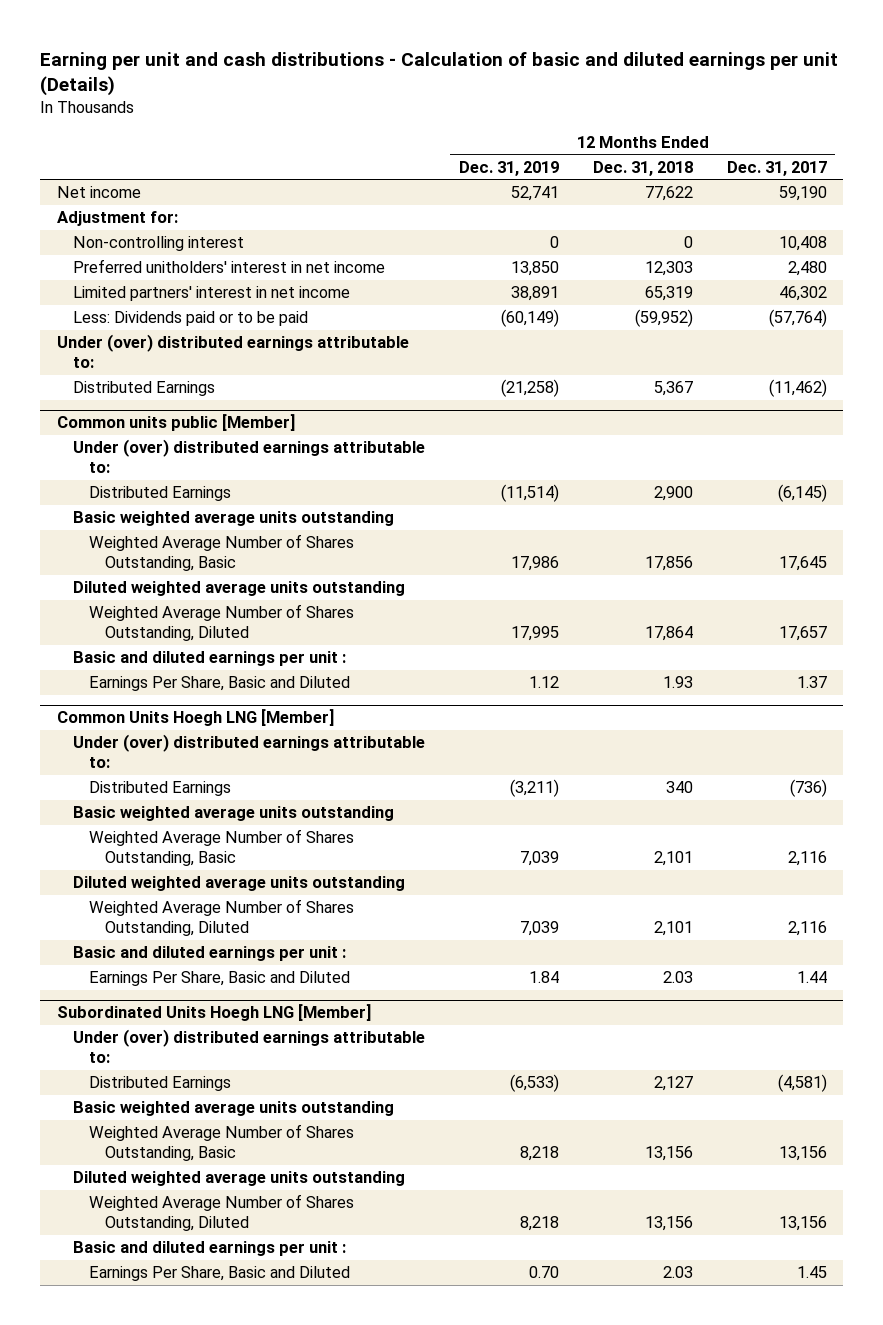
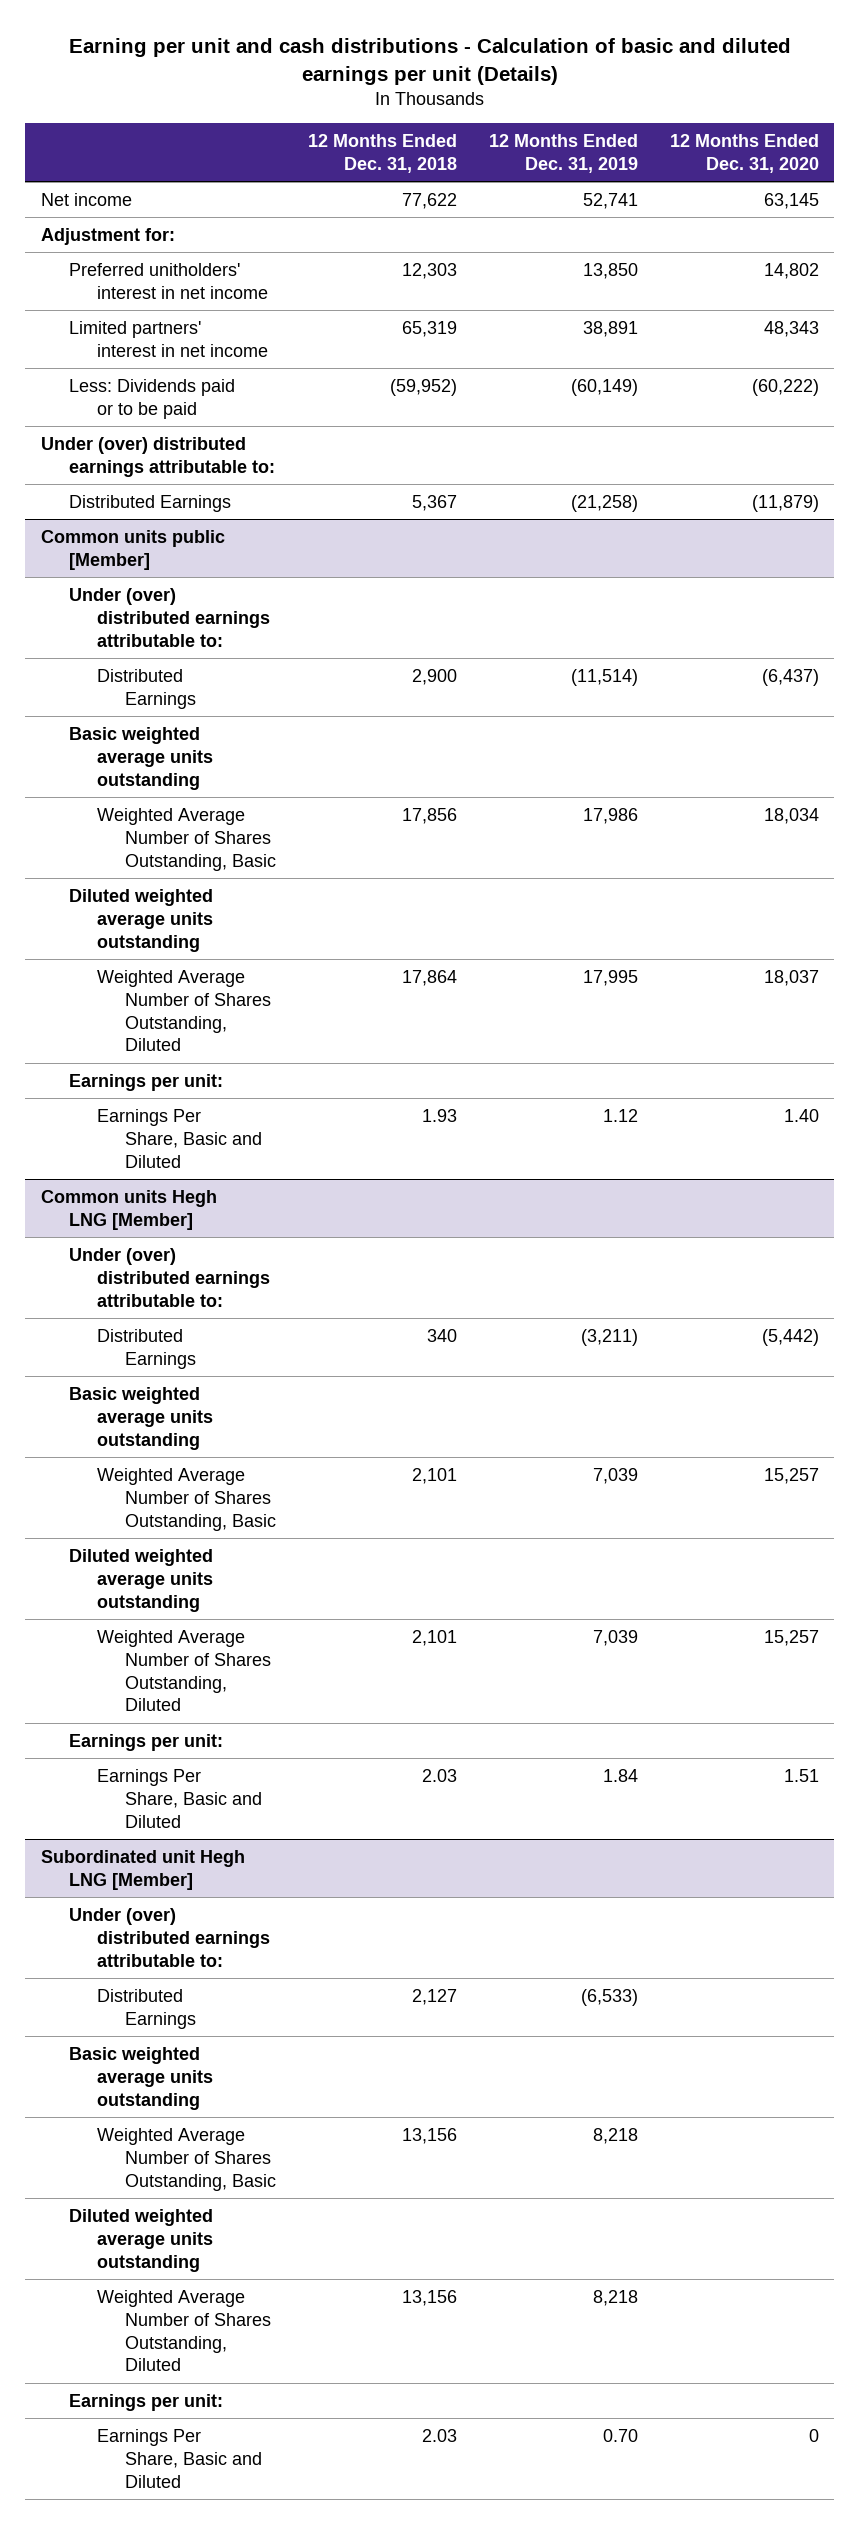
[726,160,827,176] Dec. 31, 2017 -> none
none -> [669,133,819,173] 12 Months Ended Dec. 31, 2020
[73,236,245,252] Non-controlling interest -> none
[73,651,347,667] Basic and diluted earnings per unit : -> [68,1073,223,1091] Earnings per unit:
[56,709,334,727] Common Units Hoegh LNG [Member] -> [40,1189,217,1230] Common units Hegh LNG [Member]
[73,946,347,962] Basic and diluted earnings per unit : -> [68,1733,223,1751] Earnings per unit:
[56,1004,371,1022] Subordinated Units Hoegh LNG [Member] -> [40,1849,245,1890] Subordinated unit Hegh LNG [Member]
[73,1241,347,1257] Basic and diluted earnings per unit : -> [68,2393,223,2411] Earnings per unit:

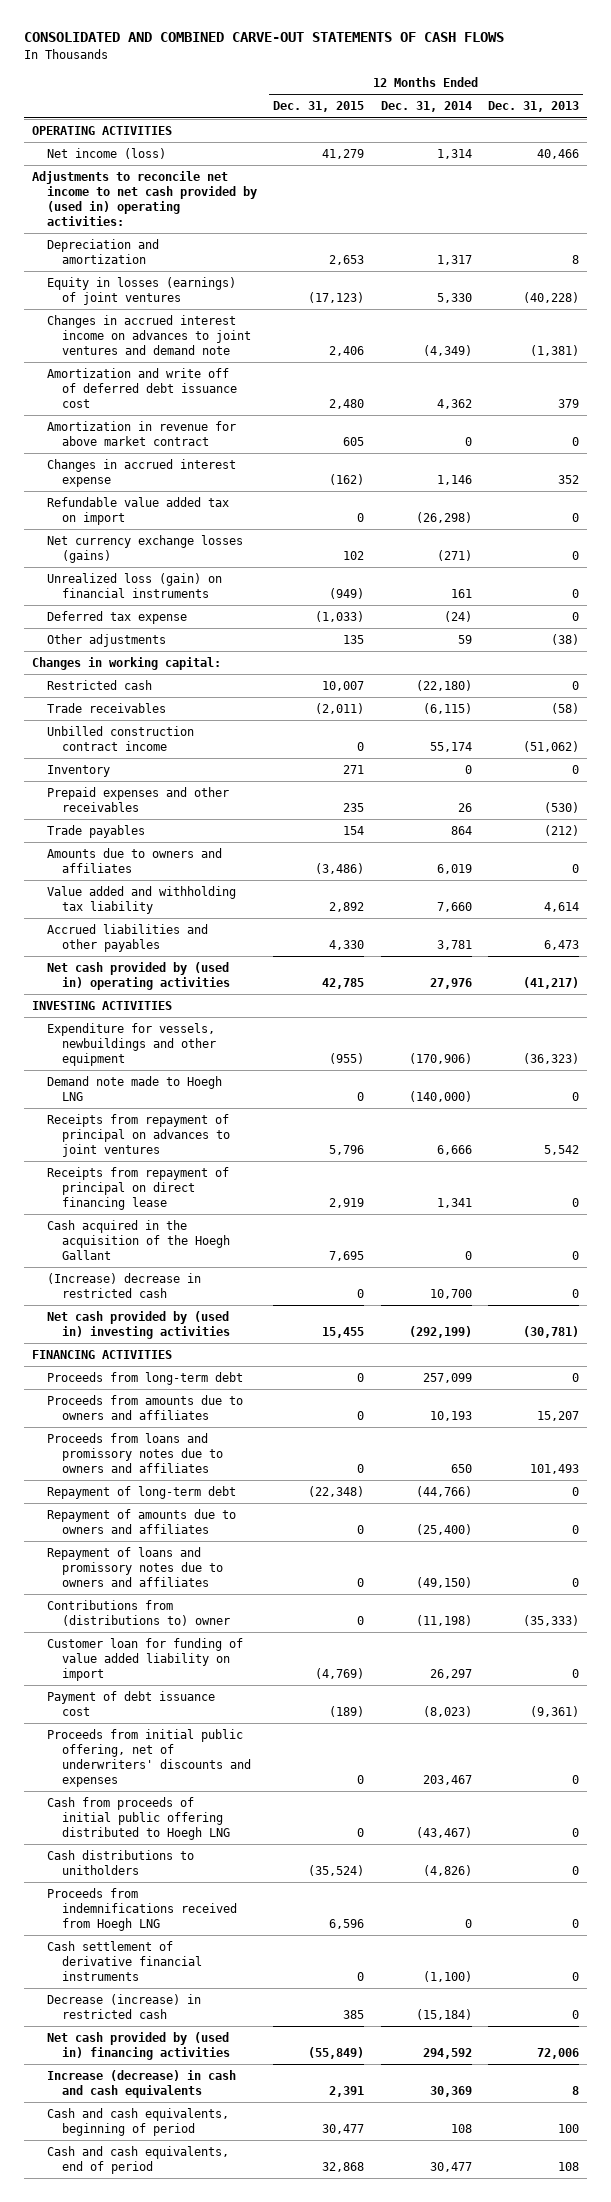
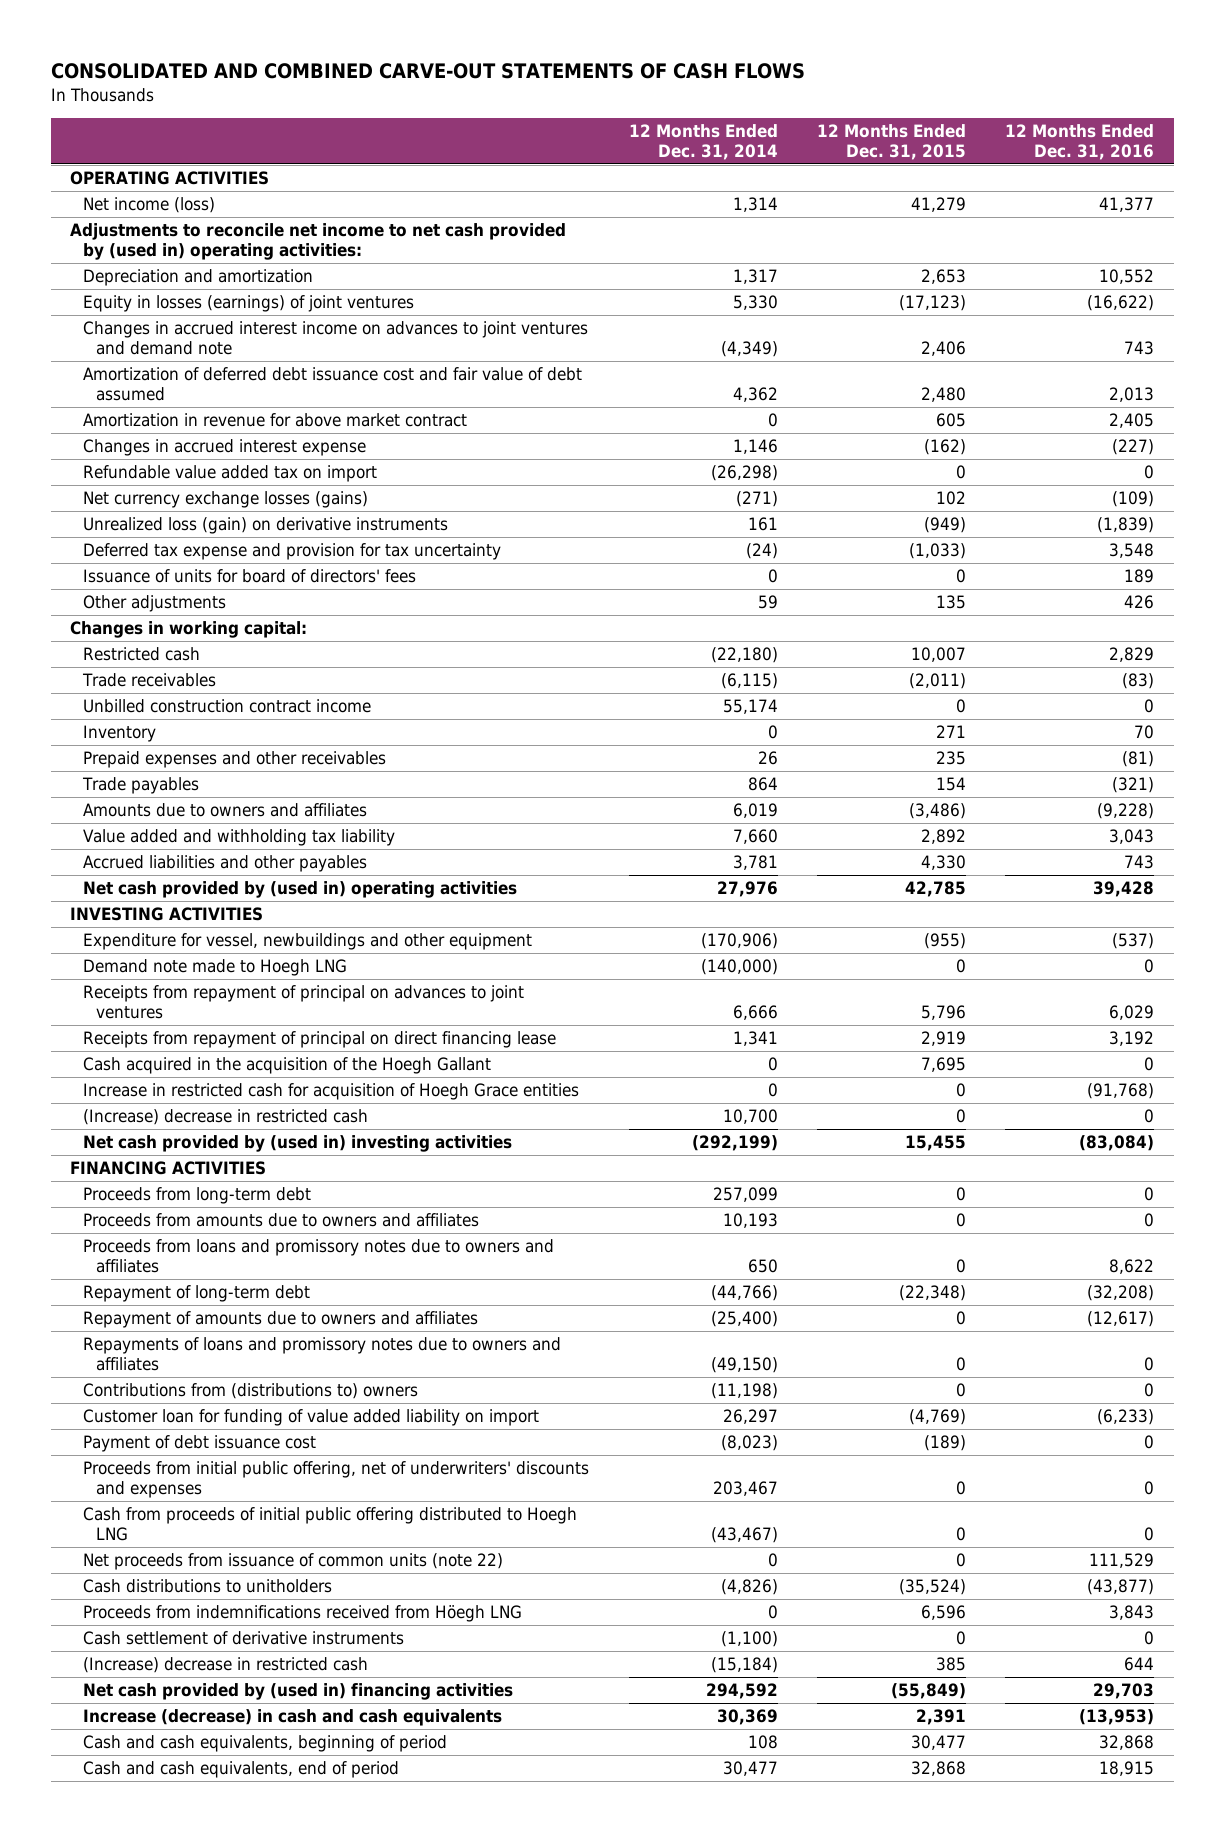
[488,101,580,113] Dec. 31, 2013 -> none
none -> [1005,124,1155,161] 12 Months Ended Dec. 31, 2016
[46,368,238,409] Amortization and write off of deferred debt issuance cost -> [83,367,583,402] Amortization of deferred debt issuance cost and fair value of debt assumed
[46,573,222,599] Unrealized loss (gain) on financial instruments -> [83,517,449,535] Unrealized loss (gain) on derivative instruments
[46,611,187,625] Deferred tax expense -> [83,543,502,561] Deferred tax expense and provision for tax uncertainty
none -> [83,569,417,584] Issuance of units for board of directors' fees
[46,1023,217,1067] Expenditure for vessels, newbuildings and other equipment -> [83,933,533,951] Expenditure for vessel, newbuildings and other equipment
none -> [83,1083,580,1101] Increase in restricted cash for acquisition of Hoegh Grace entities
[46,1547,224,1588] Repayment of loans and promissory notes due to owners and affiliates -> [83,1337,562,1372] Repayments of loans and promissory notes due to owners and affiliates
[46,1600,231,1627] Contributions from (distributions to) owner -> [83,1383,419,1400] Contributions from (distributions to) owners
none -> [83,1553,504,1571] Net proceeds from issuance of common units (note 22)
[46,1888,238,1932] Proceeds from indemnifications received from Hoegh LNG -> [83,1605,523,1623] Proceeds from indemnifications received from Höegh LNG
[46,1941,203,1982] Cash settlement of derivative financial instruments -> [83,1631,405,1646] Cash settlement of derivative instruments
[46,1994,201,2020] Decrease (increase) in restricted cash -> [83,1657,369,1674] (Increase) decrease in restricted cash

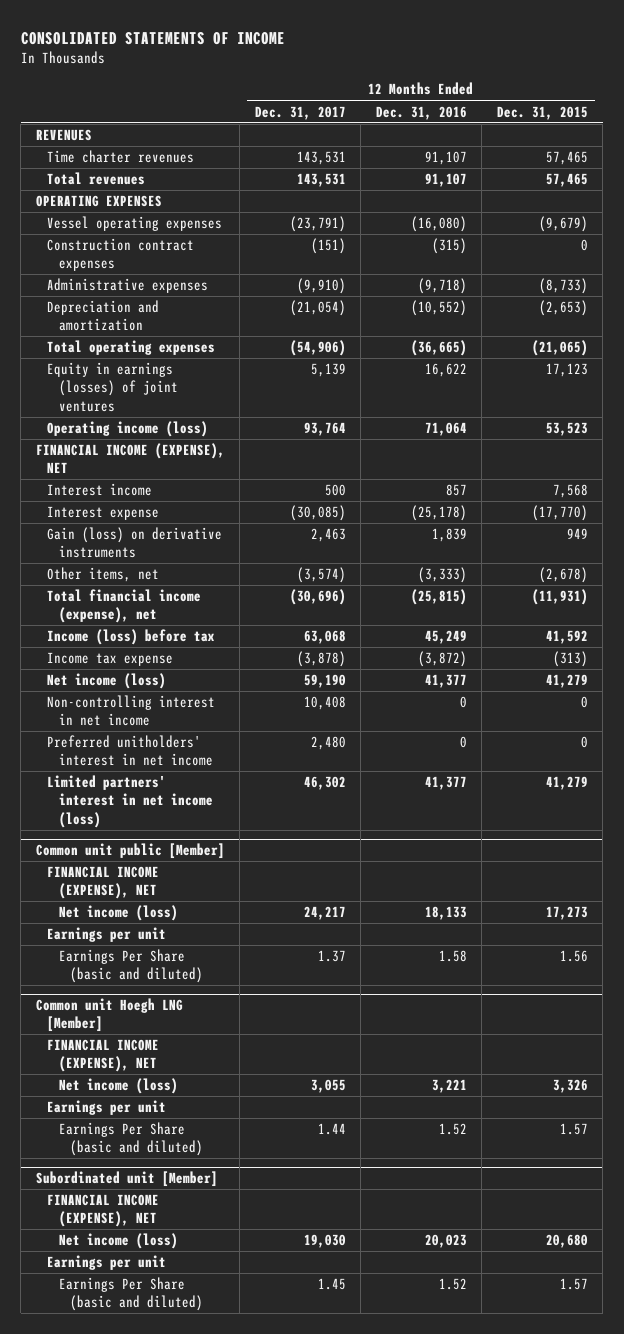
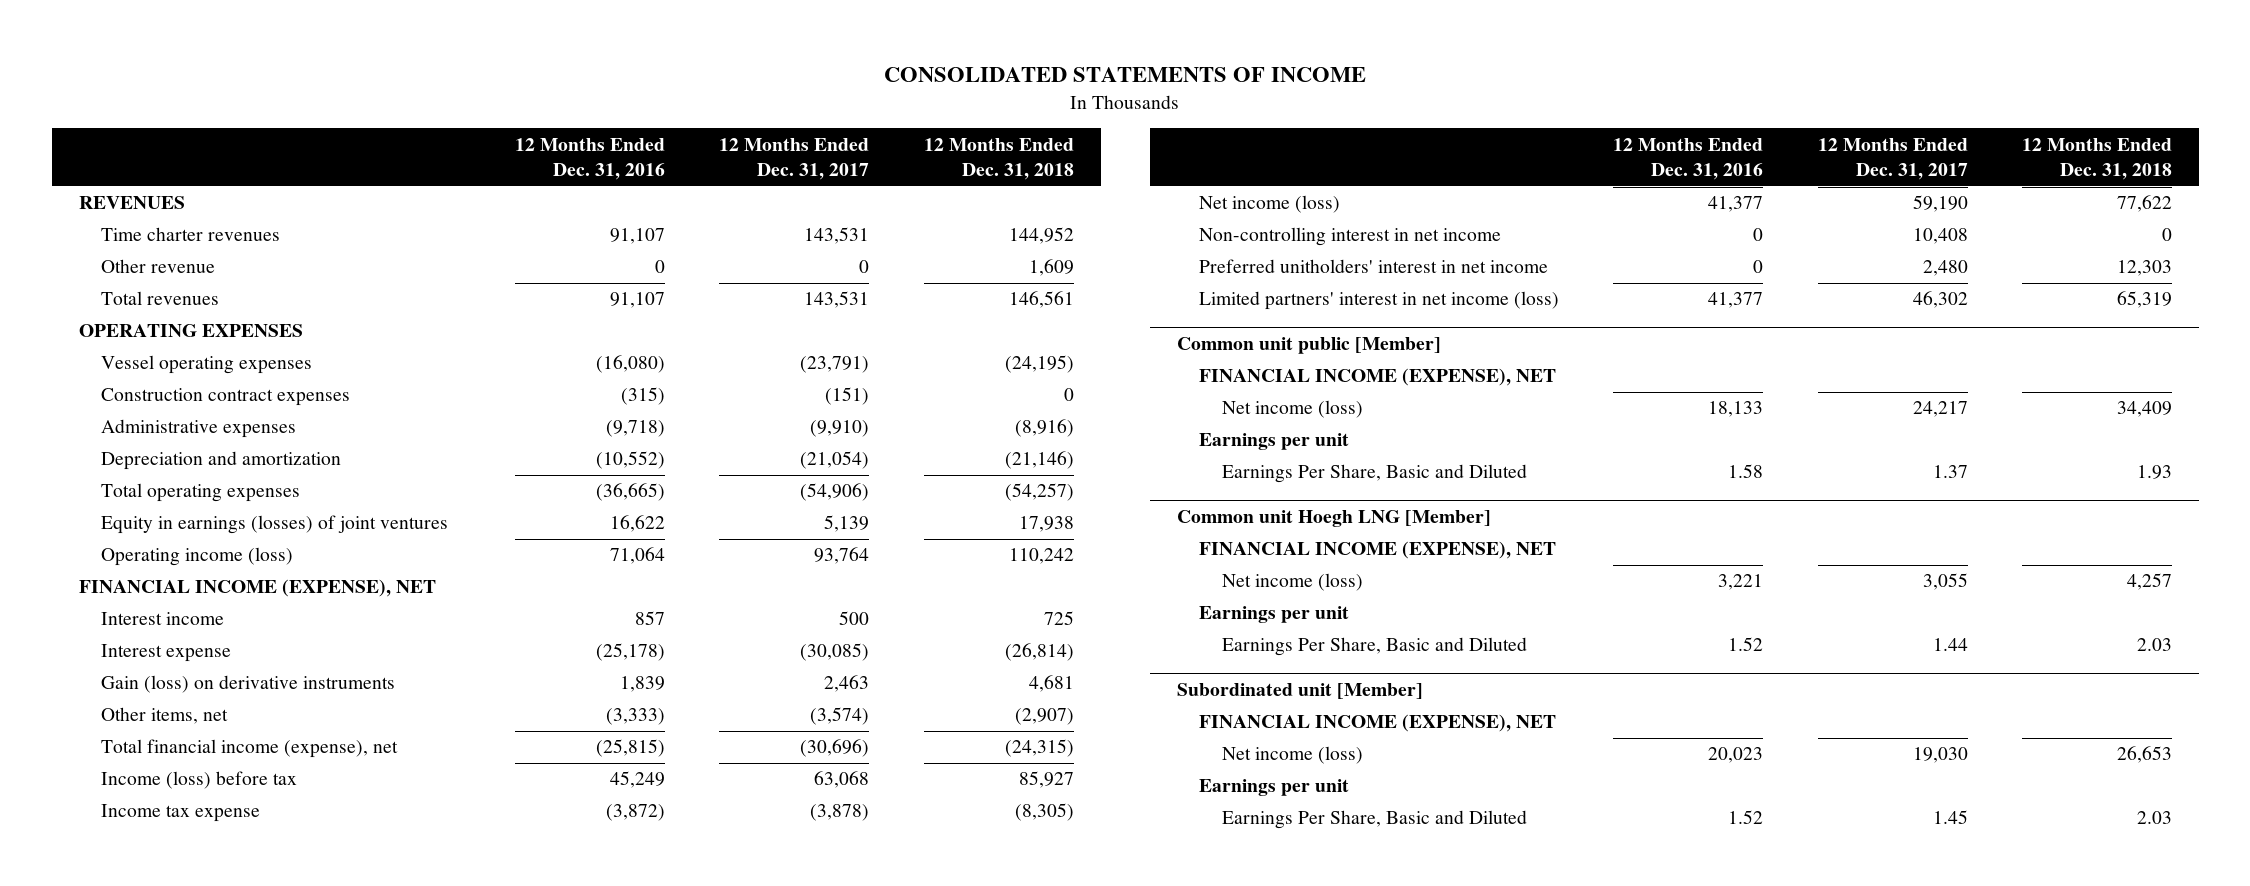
[496,105,588,120] Dec. 31, 2015 -> none
none -> [923,137,1074,181] 12 Months Ended Dec. 31, 2018
none -> [101,259,216,274] Other revenue
[58,949,204,984] Earnings Per Share (basic and diluted) -> [1221,464,1527,484] Earnings Per Share, Basic and Diluted
[58,1122,204,1157] Earnings Per Share (basic and diluted) -> [1221,637,1527,657] Earnings Per Share, Basic and Diluted
[58,1277,204,1312] Earnings Per Share (basic and diluted) -> [1221,810,1527,830] Earnings Per Share, Basic and Diluted

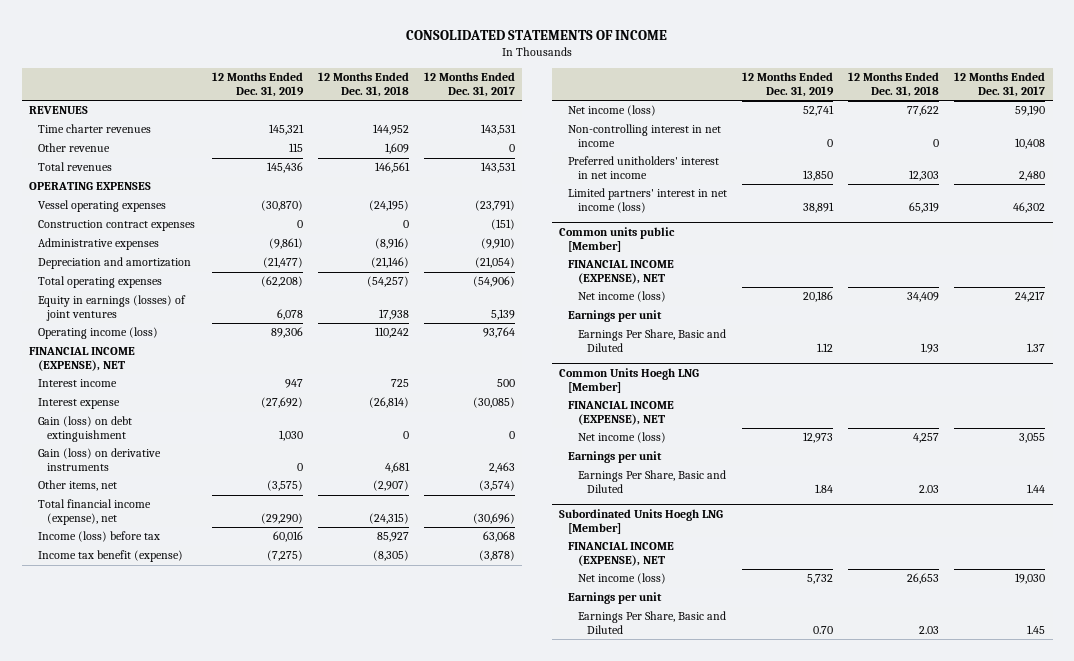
[515,137,666,181] 12 Months Ended Dec. 31, 2016 -> none
none -> [212,72,305,98] 12 Months Ended Dec. 31, 2019
none -> [38,416,133,443] Gain (loss) on debt extinguishment
[101,804,261,823] Income tax expense -> [38,550,184,563] Income tax benefit (expense)
[1176,337,1441,355] Common unit public [Member] -> [559,227,676,252] Common units public [Member]
[1176,510,1491,528] Common unit Hoegh LNG [Member] -> [559,368,700,393] Common Units Hoegh LNG [Member]
[1176,683,1423,700] Subordinated unit [Member] -> [559,509,724,534] Subordinated Units Hoegh LNG [Member]

